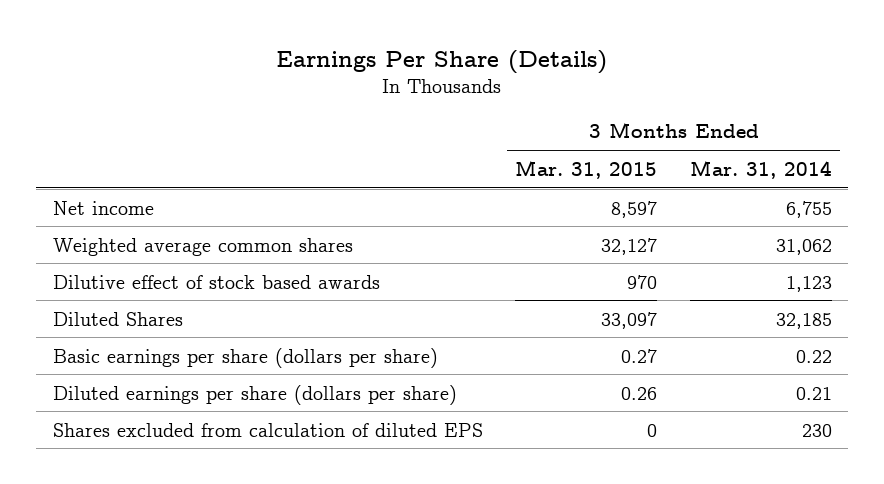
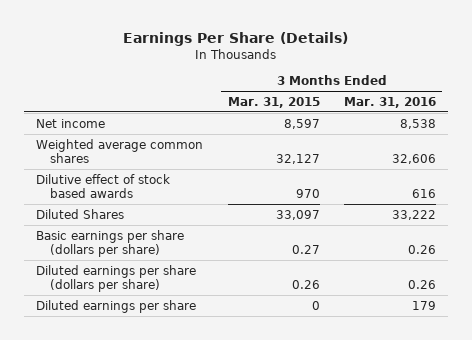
[689,159,832,179] Mar. 31, 2014 -> none
none -> [343,96,436,108] Mar. 31, 2016
[52,422,483,437] Shares excluded from calculation of diluted EPS -> [36,299,197,313] Diluted earnings per share

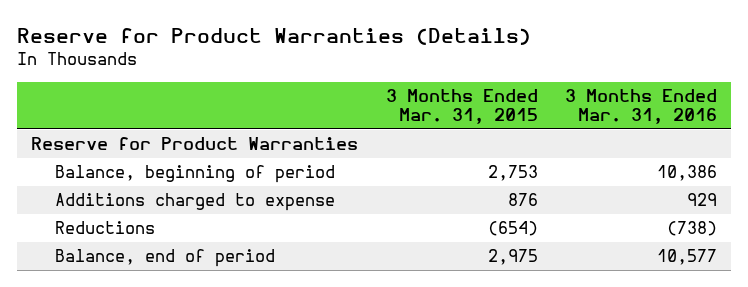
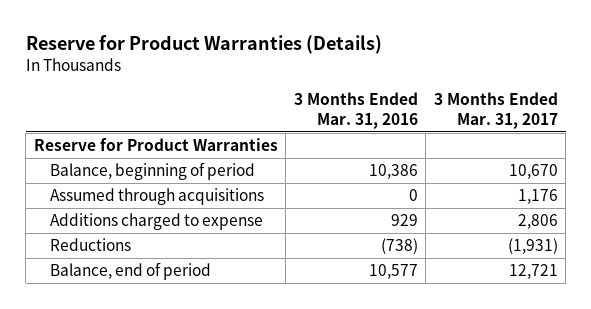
[385,88,538,125] 3 Months Ended Mar. 31, 2015 -> none
none -> [433,92,558,129] 3 Months Ended Mar. 31, 2017
none -> [49,188,264,206] Assumed through acquisitions

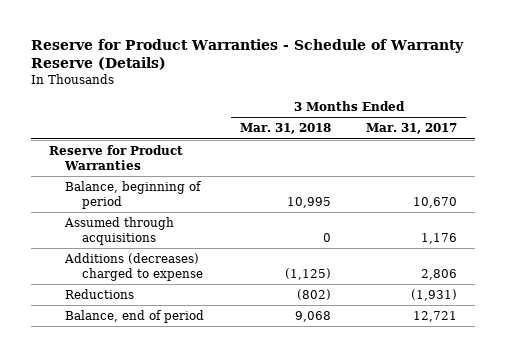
[25,35,382,55] Reserve for Product Warranties (Details) -> [31,38,465,71] Reserve for Product Warranties - Schedule of Warranty Reserve (Details)
[293,92,418,129] 3 Months Ended Mar. 31, 2016 -> none
none -> [239,123,331,135] Mar. 31, 2018
[49,213,263,231] Additions charged to expense -> [64,252,203,281] Additions (decreases) charged to expense

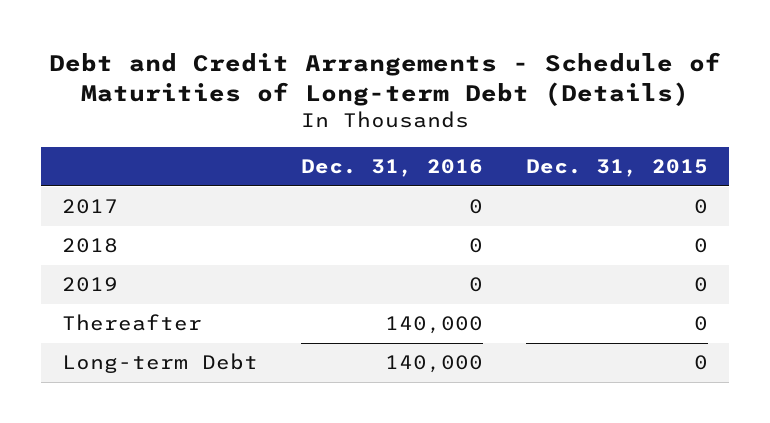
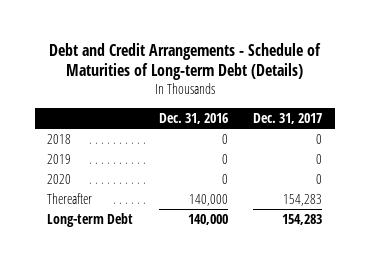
[525,159,708,178] Dec. 31, 2015 -> none
none -> [253,112,323,124] Dec. 31, 2017
[62,199,119,215] 2017 -> none
none -> [47,173,72,184] 2020

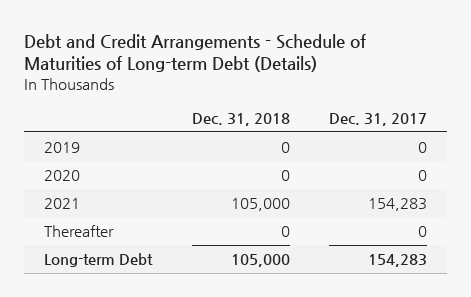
[158,112,228,124] Dec. 31, 2016 -> none
none -> [191,112,290,126] Dec. 31, 2018
[47,133,72,144] 2018 -> none
none -> [44,198,81,210] 2021
[283,193,323,206] 154,283 -> [418,226,428,238] 0

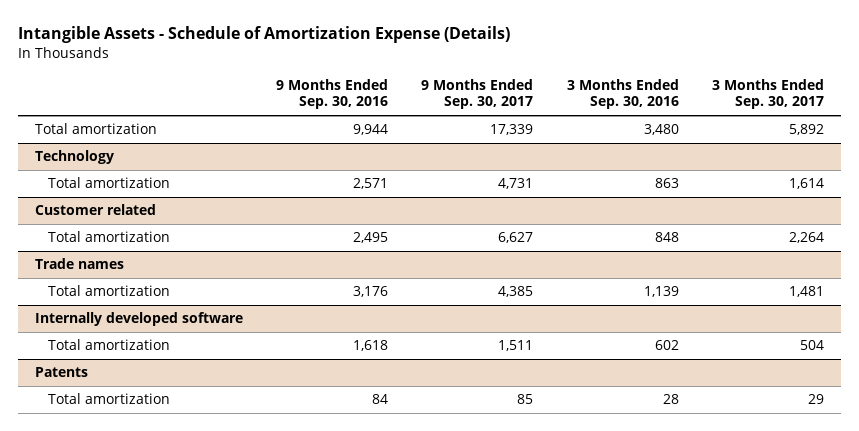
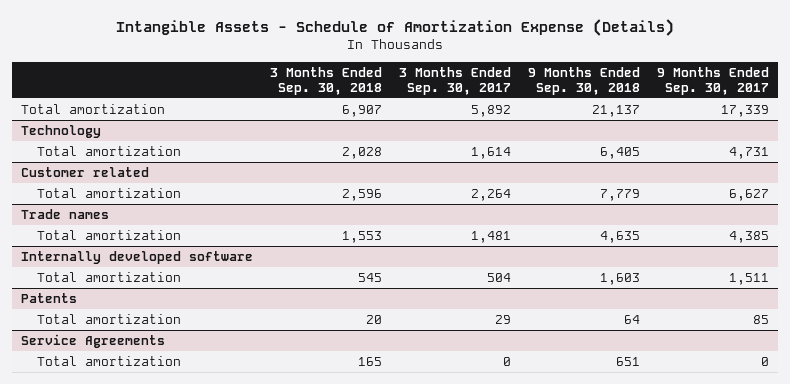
[276,78,389,110] 9 Months Ended Sep. 30, 2016 -> none
[566,78,679,110] 3 Months Ended Sep. 30, 2016 -> none
none -> [269,66,382,95] 3 Months Ended Sep. 30, 2018
none -> [528,66,641,95] 9 Months Ended Sep. 30, 2018
none -> [20,333,165,348] Service Agreements
none -> [36,355,181,366] Total amortization

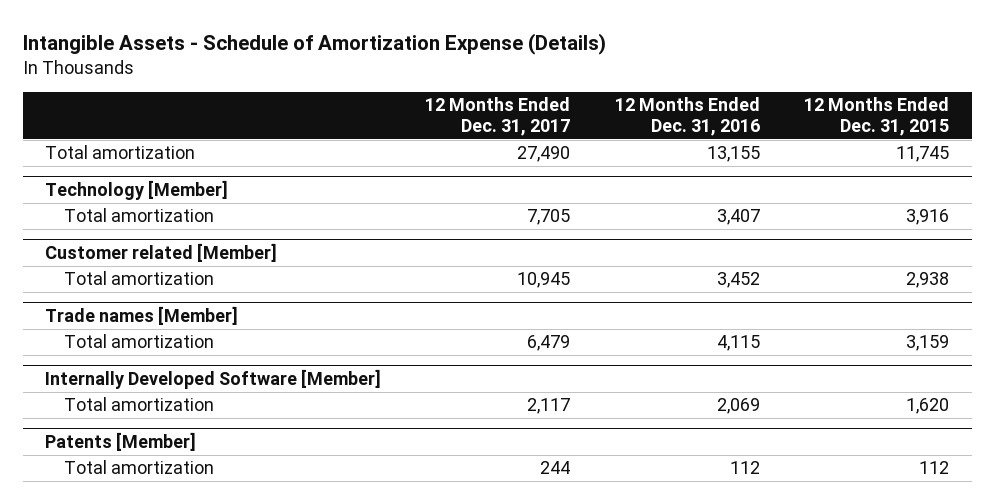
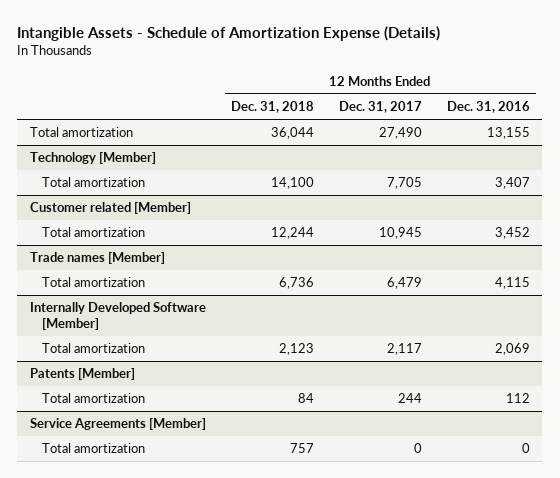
[804,97,950,137] 12 Months Ended Dec. 31, 2015 -> none
none -> [230,101,314,114] Dec. 31, 2018
none -> [29,418,206,431] Service Agreements [Member]
none -> [42,443,146,454] Total amortization

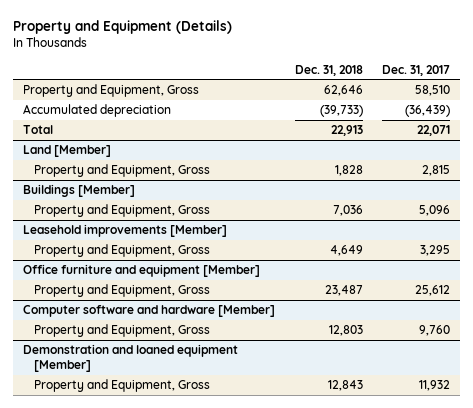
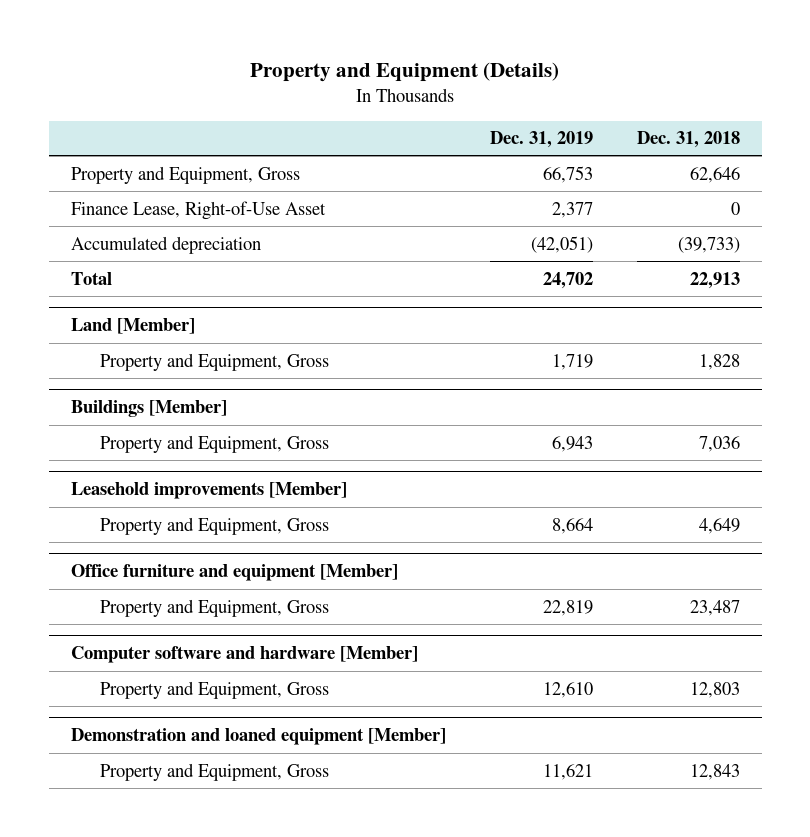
[382,64,451,76] Dec. 31, 2017 -> none
none -> [489,131,593,149] Dec. 31, 2019
none -> [70,200,326,220] Finance Lease, Right-of-Use Asset

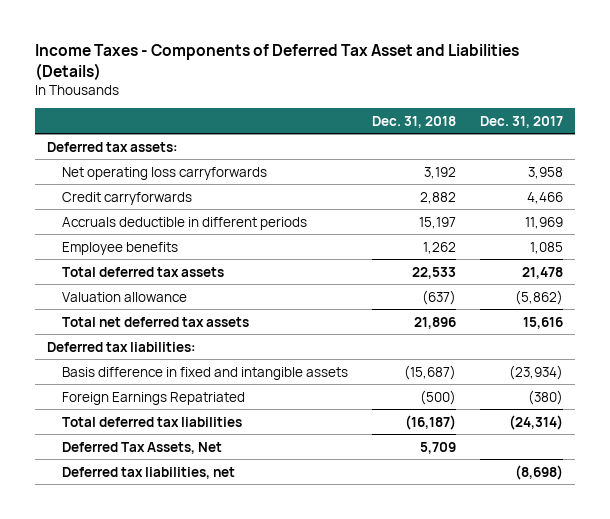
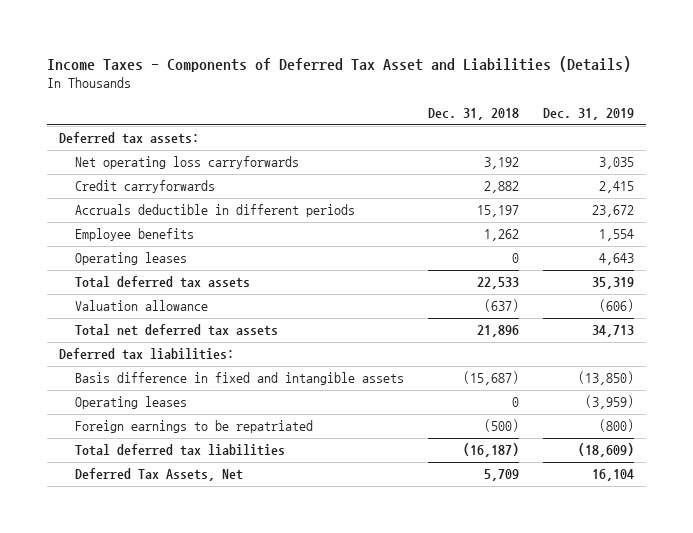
[479,115,563,128] Dec. 31, 2017 -> none
none -> [542,108,634,121] Dec. 31, 2019
none -> [74,252,187,266] Operating leases
none -> [74,396,187,410] Operating leases
[61,391,245,405] Foreign Earnings Repatriated -> [74,420,313,434] Foreign earnings to be repatriated
[61,466,235,479] Deferred tax liabilities, net -> none

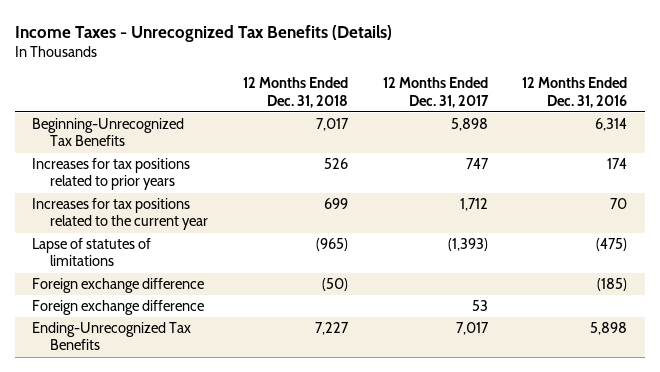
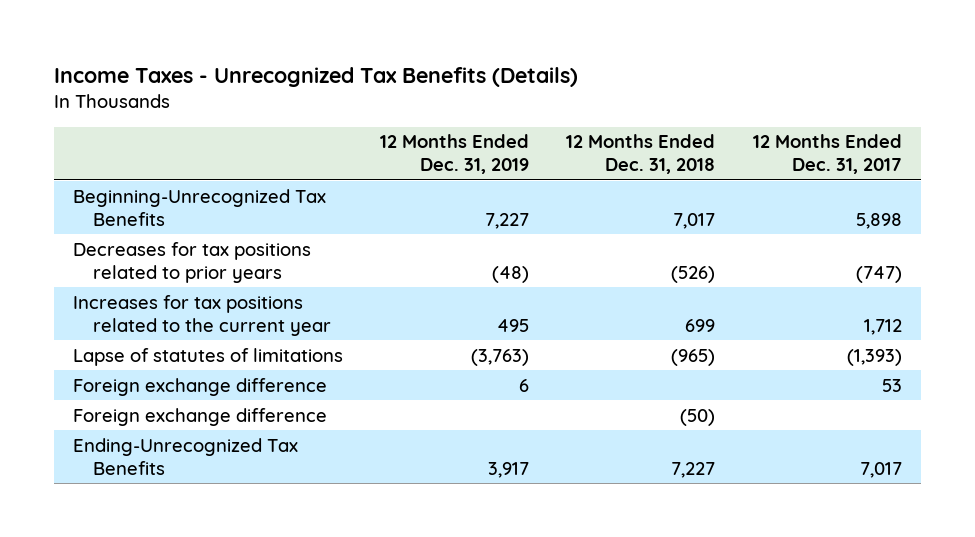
[522,77,628,108] 12 Months Ended Dec. 31, 2016 -> none
none -> [380,134,530,175] 12 Months Ended Dec. 31, 2019
[32,158,191,191] Increases for tax positions related to prior years -> [72,241,311,283] Decreases for tax positions related to prior years
[323,158,348,170] 526 -> [671,265,716,283] (526)
[465,158,489,170] 747 -> [855,265,902,283] (747)
[32,278,205,294] Foreign exchange difference -> [72,407,327,426] Foreign exchange difference

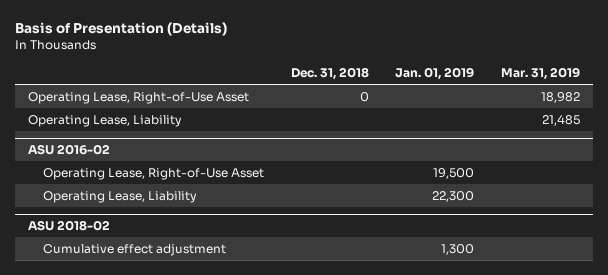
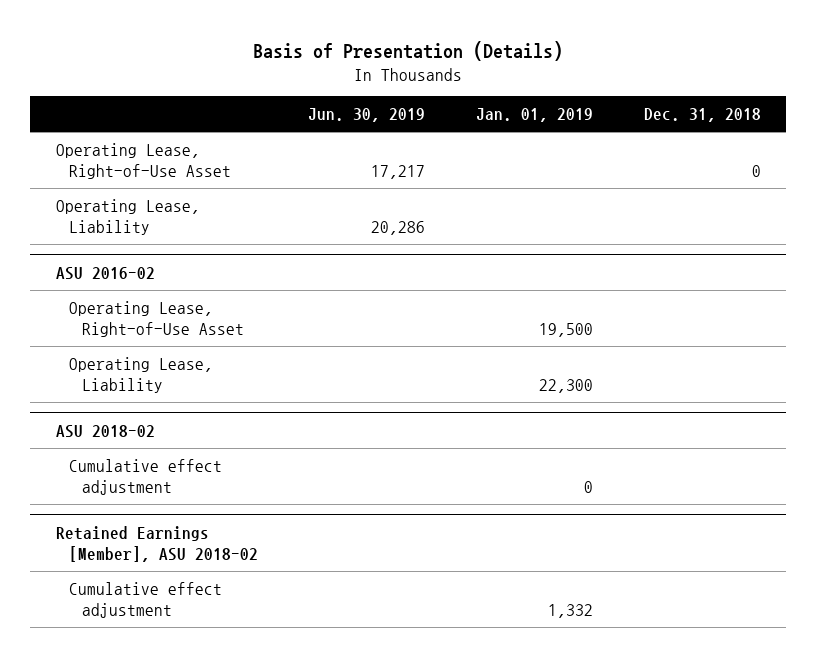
[500,66,580,80] Mar. 31, 2019 -> none
none -> [308,108,426,123] Jun. 30, 2019
[441,243,475,255] 1,300 -> [584,481,594,494] 0
none -> [55,525,258,563] Retained Earnings [Member], ASU 2018-02
none -> [68,581,222,619] Cumulative effect adjustment

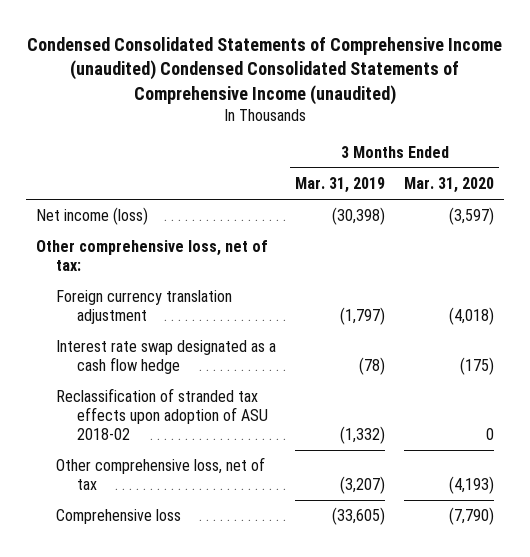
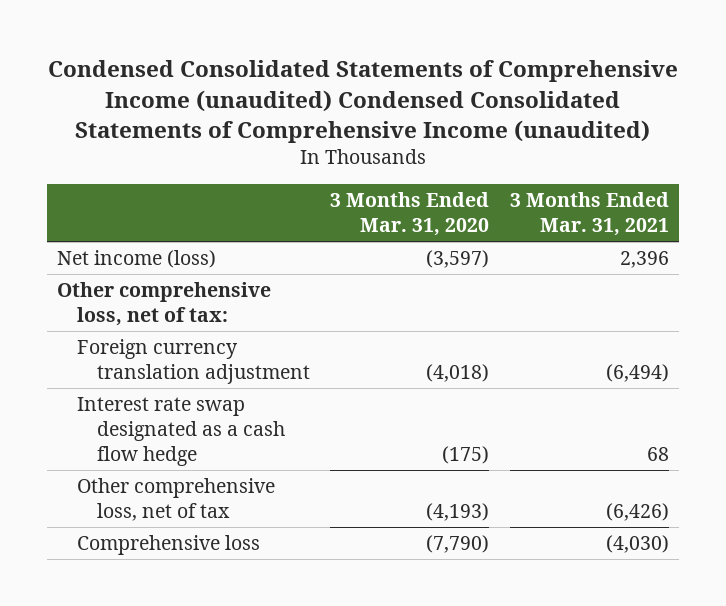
[295,177,386,194] Mar. 31, 2019 -> none
none -> [509,192,669,237] 3 Months Ended Mar. 31, 2021
[56,388,268,440] Reclassification of stranded tax effects upon adoption of ASU 2018-02 -> none

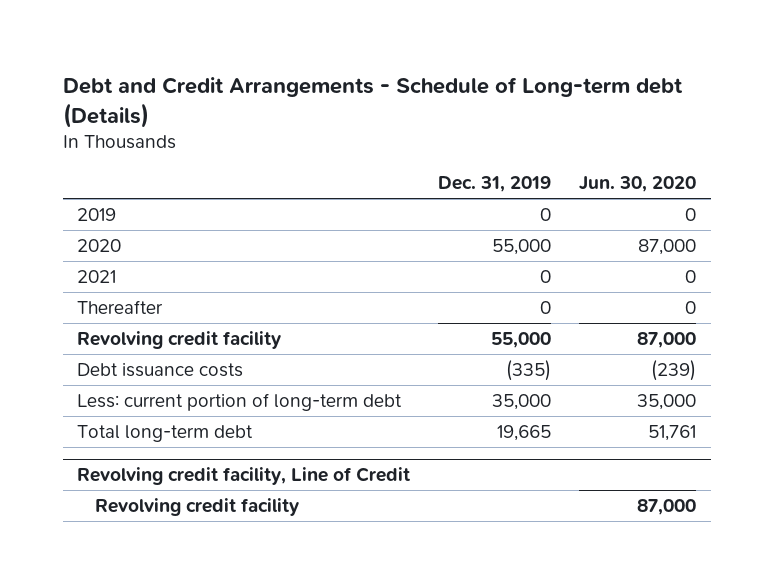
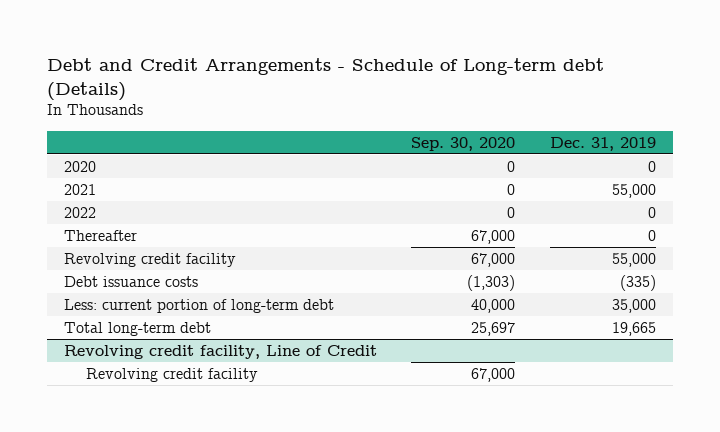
[579,176,697,193] Jun. 30, 2020 -> none
none -> [411,136,516,151] Sep. 30, 2020
[77,238,122,252] 2020 -> none
[77,207,117,221] 2019 -> [64,160,97,172] 2020
[540,269,552,283] 0 -> [611,183,656,198] 55,000
none -> [64,206,97,218] 2022

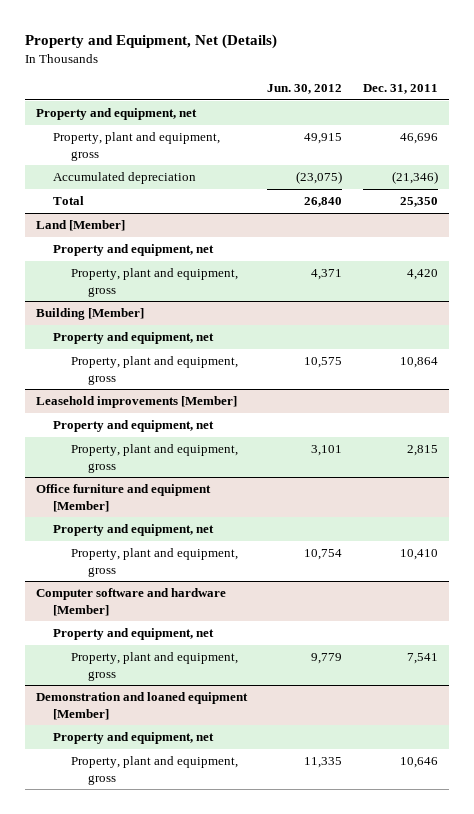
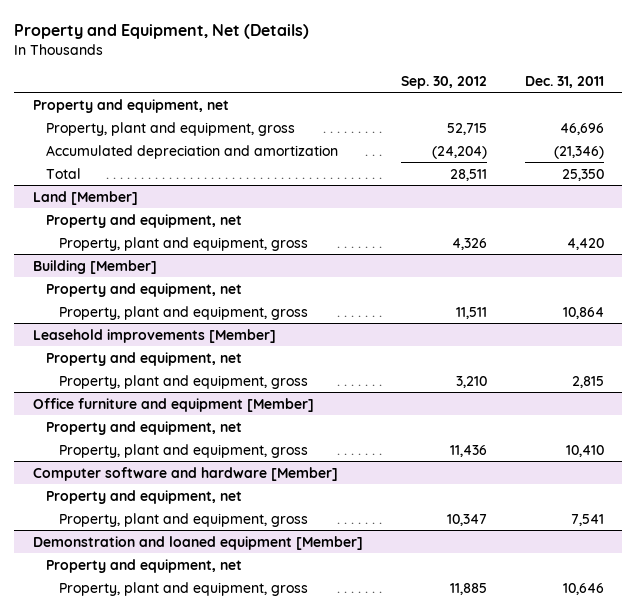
[267,84,343,95] Jun. 30, 2012 -> none
none -> [400,75,487,89] Sep. 30, 2012
[53,172,197,185] Accumulated depreciation -> [46,144,339,159] Accumulated depreciation and amortization

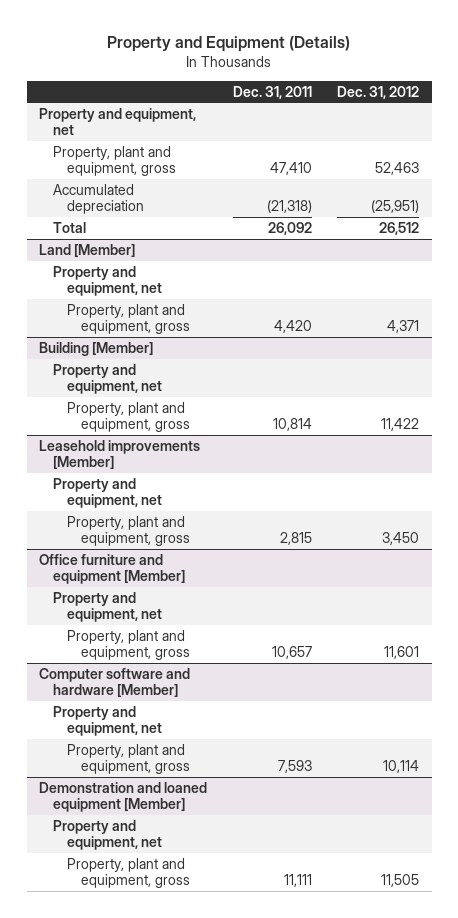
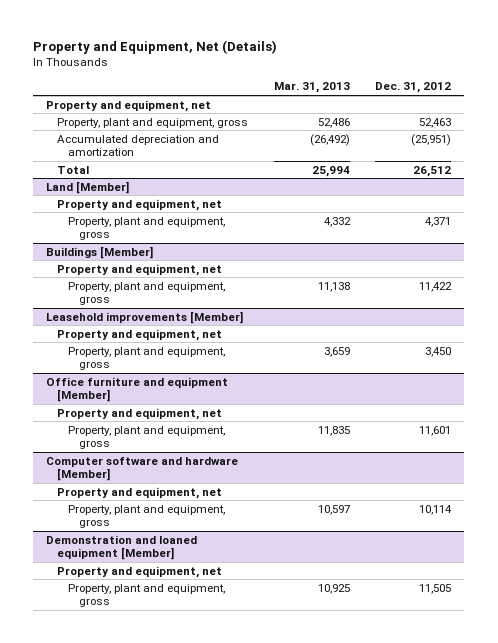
[107,36,351,53] Property and Equipment (Details) -> [33,39,278,54] Property and Equipment, Net (Details)
[232,85,312,99] Dec. 31, 2011 -> none
none -> [273,82,350,94] Mar. 31, 2013
[53,183,144,215] Accumulated depreciation -> [57,134,220,157] Accumulated depreciation and amortization
[39,341,154,356] Building [Member] -> [46,245,154,259] Buildings [Member]

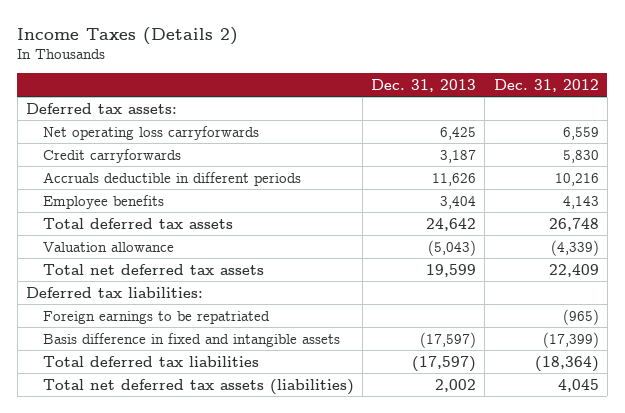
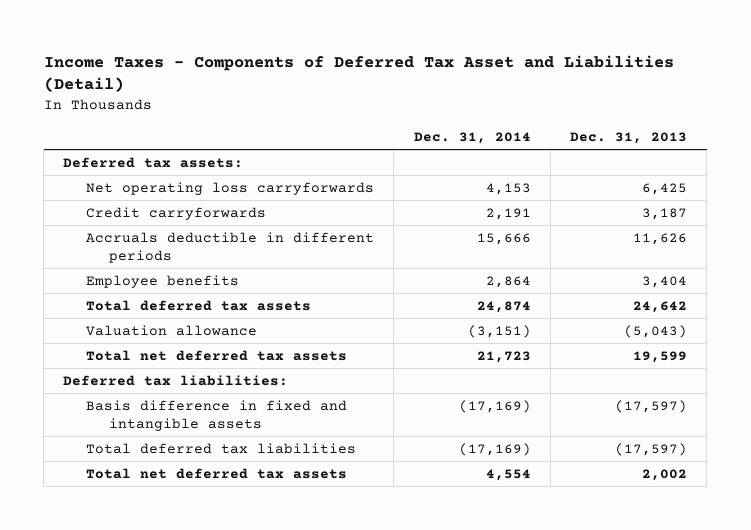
[17,26,239,45] Income Taxes (Details 2) -> [43,54,674,93] Income Taxes - Components of Deferred Tax Asset and Liabilities (Detail)
[493,78,599,92] Dec. 31, 2012 -> none
none -> [413,131,531,144] Dec. 31, 2014
[42,310,270,324] Foreign earnings to be repatriated -> none
[42,378,354,395] Total net deferred tax assets (liabilities) -> [86,467,348,479] Total net deferred tax assets

